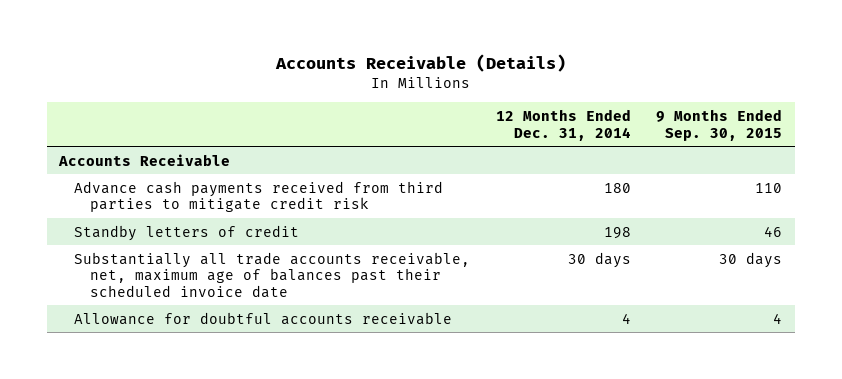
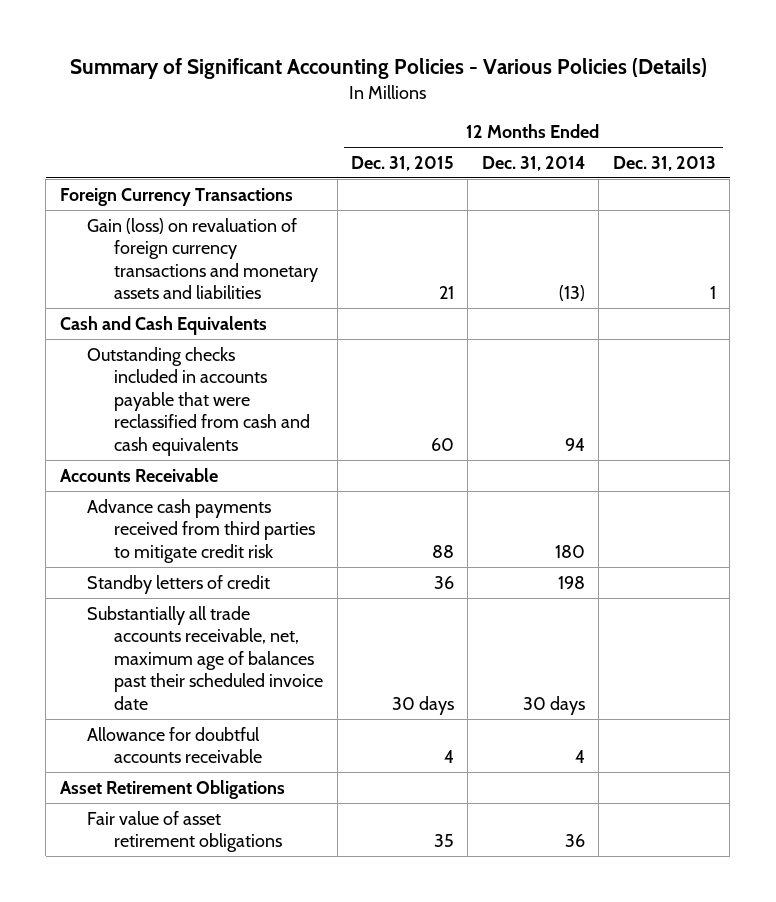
[274,53,566,72] Accounts Receivable (Details) -> [69,58,707,80] Summary of Significant Accounting Policies - Various Policies (Details)
[656,108,783,141] 9 Months Ended Sep. 30, 2015 -> none
none -> [351,155,455,171] Dec. 31, 2015
none -> [612,155,716,171] Dec. 31, 2013
none -> [59,187,293,206] Foreign Currency Transactions
none -> [86,217,319,300] Gain (loss) on revaluation of foreign currency transactions and monetary assets and liabilities
none -> [59,315,267,335] Cash and Cash Equivalents
none -> [86,346,311,456] Outstanding checks included in accounts payable that were reclassified from cash and cash equivalents
none -> [59,779,285,799] Asset Retirement Obligations
none -> [86,810,283,853] Fair value of asset retirement obligations

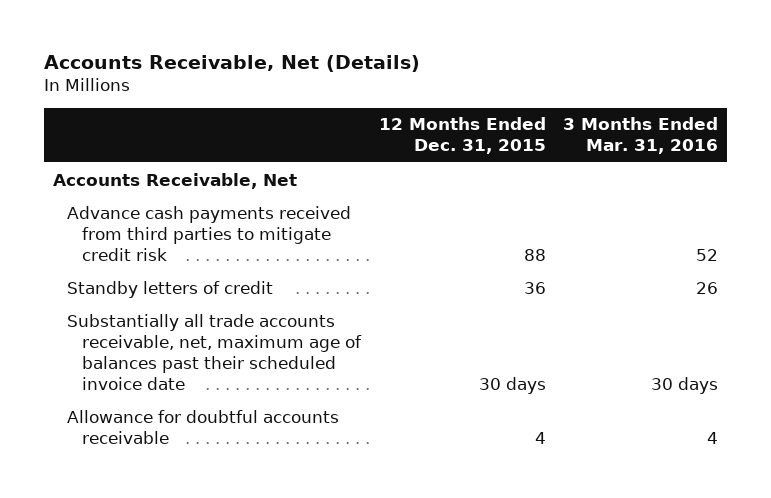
[69,58,707,80] Summary of Significant Accounting Policies - Various Policies (Details) -> [43,55,420,73] Accounts Receivable, Net (Details)
[481,155,585,171] Dec. 31, 2014 -> none
[612,155,716,171] Dec. 31, 2013 -> none
none -> [563,117,719,155] 3 Months Ended Mar. 31, 2016
[59,187,293,206] Foreign Currency Transactions -> none
[86,217,319,300] Gain (loss) on revaluation of foreign currency transactions and monetary assets and liabilities -> none
[59,315,267,335] Cash and Cash Equivalents -> none
[86,346,311,456] Outstanding checks included in accounts payable that were reclassified from cash and cash equivalents -> none
[59,467,218,482] Accounts Receivable -> [52,172,297,189] Accounts Receivable, Net
[59,779,285,799] Asset Retirement Obligations -> none
[86,810,283,853] Fair value of asset retirement obligations -> none

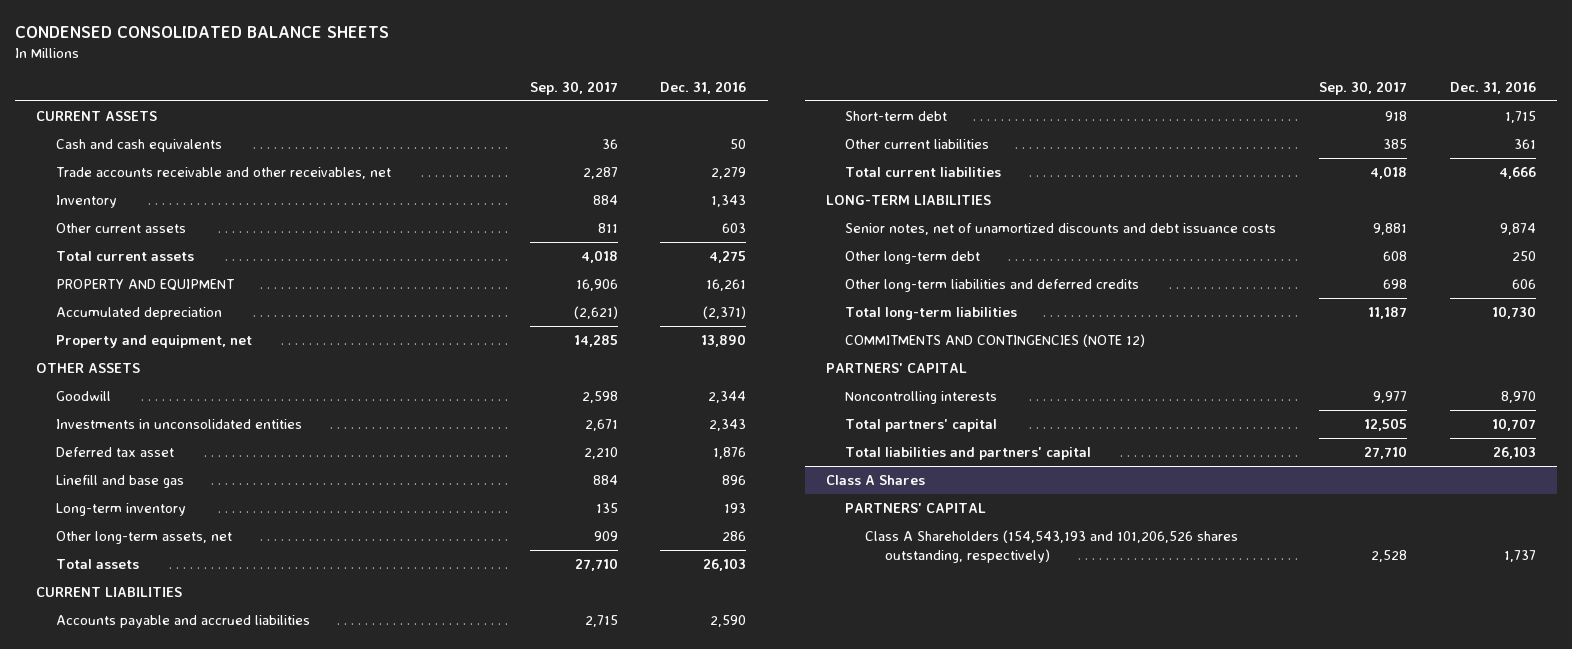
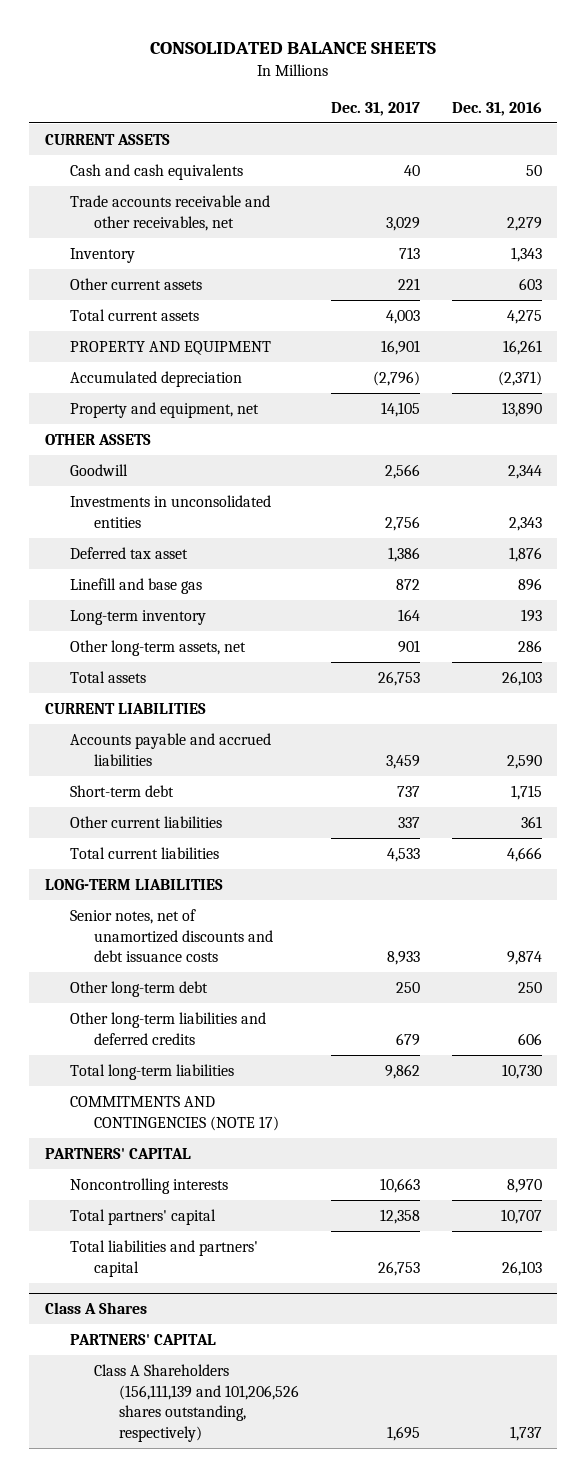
[15,25,390,38] CONDENSED CONSOLIDATED BALANCE SHEETS -> [150,41,437,54] CONSOLIDATED BALANCE SHEETS
[529,80,618,95] Sep. 30, 2017 -> none
none -> [331,101,421,116] Dec. 31, 2017
[845,334,1146,348] COMMITMENTS AND CONTINGENCIES (NOTE 12) -> [69,1095,280,1131] COMMITMENTS AND CONTINGENCIES (NOTE 17)
[865,530,1239,564] Class A Shareholders (154,543,193 and 101,206,526 shares outstanding, respectively) -> [94,1363,300,1443] Class A Shareholders (156,111,139 and 101,206,526 shares outstanding, respectively)

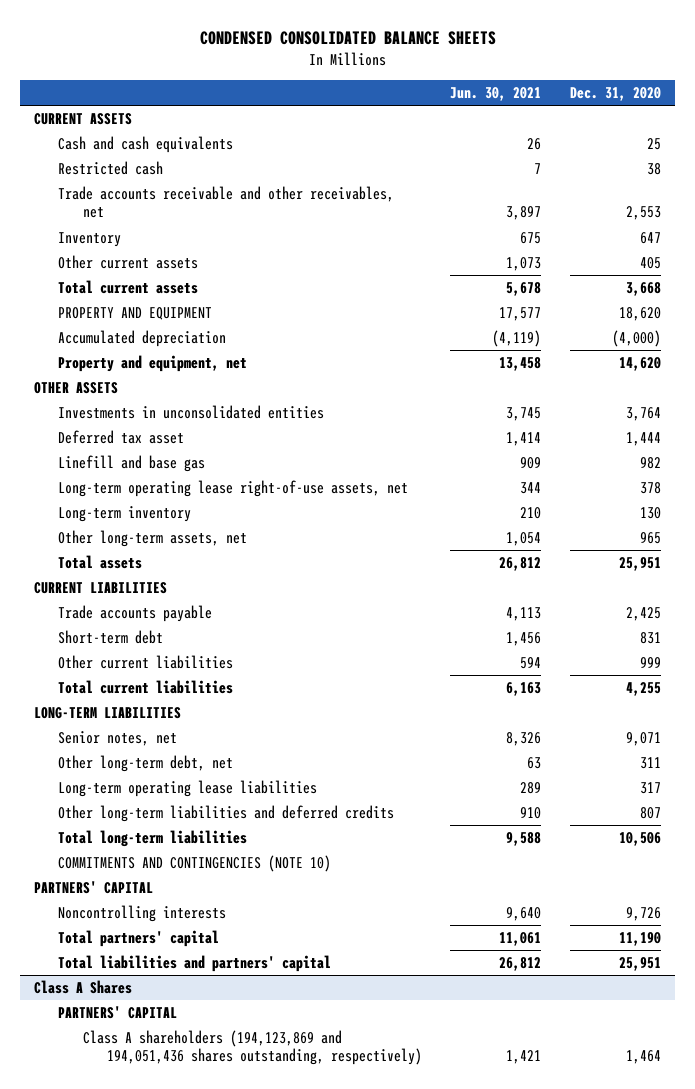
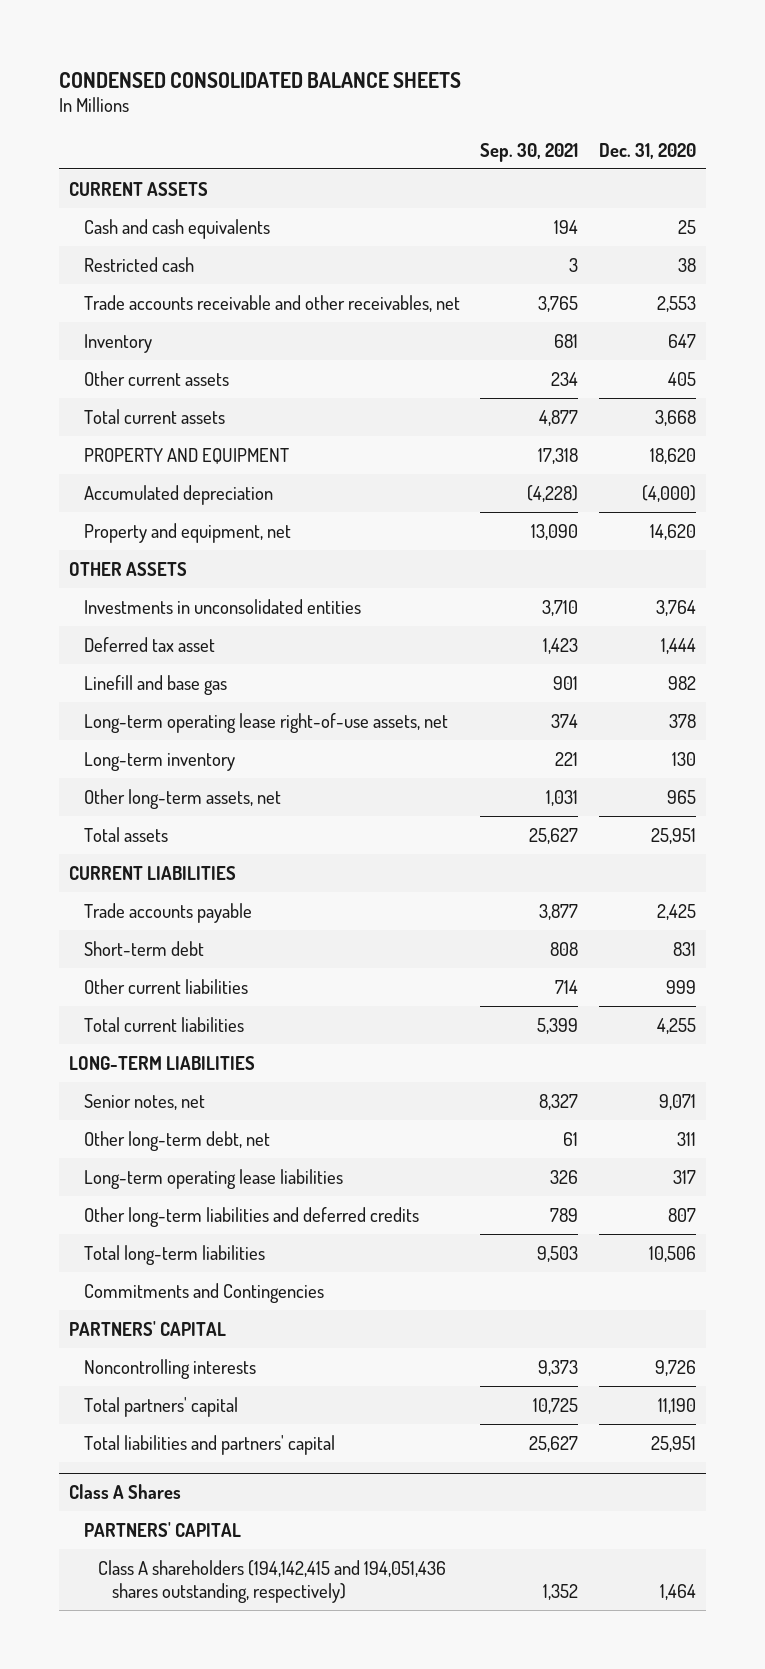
[450,87,542,102] Jun. 30, 2021 -> none
none -> [480,142,579,162] Sep. 30, 2021
[58,854,332,872] COMMITMENTS AND CONTINGENCIES (NOTE 10) -> [83,1282,324,1303] Commitments and Contingencies
[82,1029,422,1066] Class A shareholders (194,123,869 and 194,051,436 shares outstanding, respectively) -> [97,1559,446,1603] Class A shareholders (194,142,415 and 194,051,436 shares outstanding, respectively)

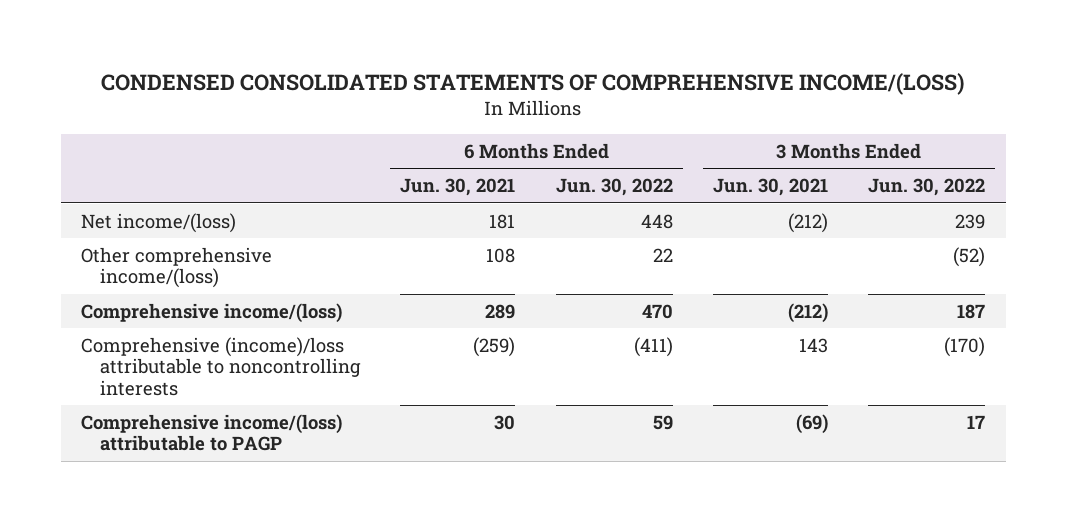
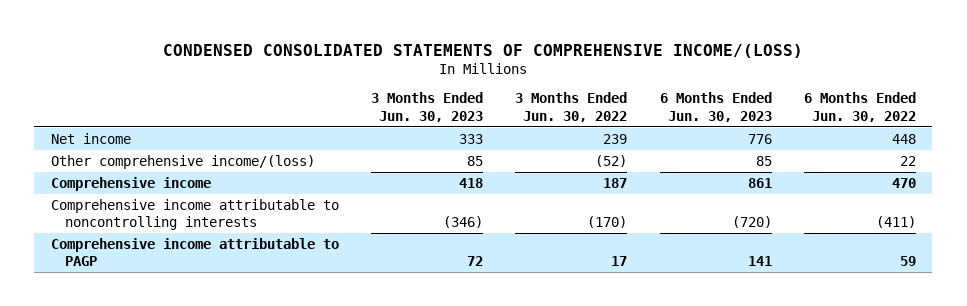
[400,178,516,197] Jun. 30, 2021 -> none
[713,178,829,197] Jun. 30, 2021 -> none
none -> [370,92,483,122] 3 Months Ended Jun. 30, 2023
none -> [659,92,772,122] 6 Months Ended Jun. 30, 2023
[81,212,237,233] Net income/(loss) -> [50,132,131,144] Net income
[81,302,343,323] Comprehensive income/(loss) -> [50,176,211,191] Comprehensive income
[81,336,362,397] Comprehensive (income)/loss attributable to noncontrolling interests -> [50,198,339,231] Comprehensive income attributable to noncontrolling interests
[81,413,343,452] Comprehensive income/(loss) attributable to PAGP -> [50,237,339,267] Comprehensive income attributable to PAGP

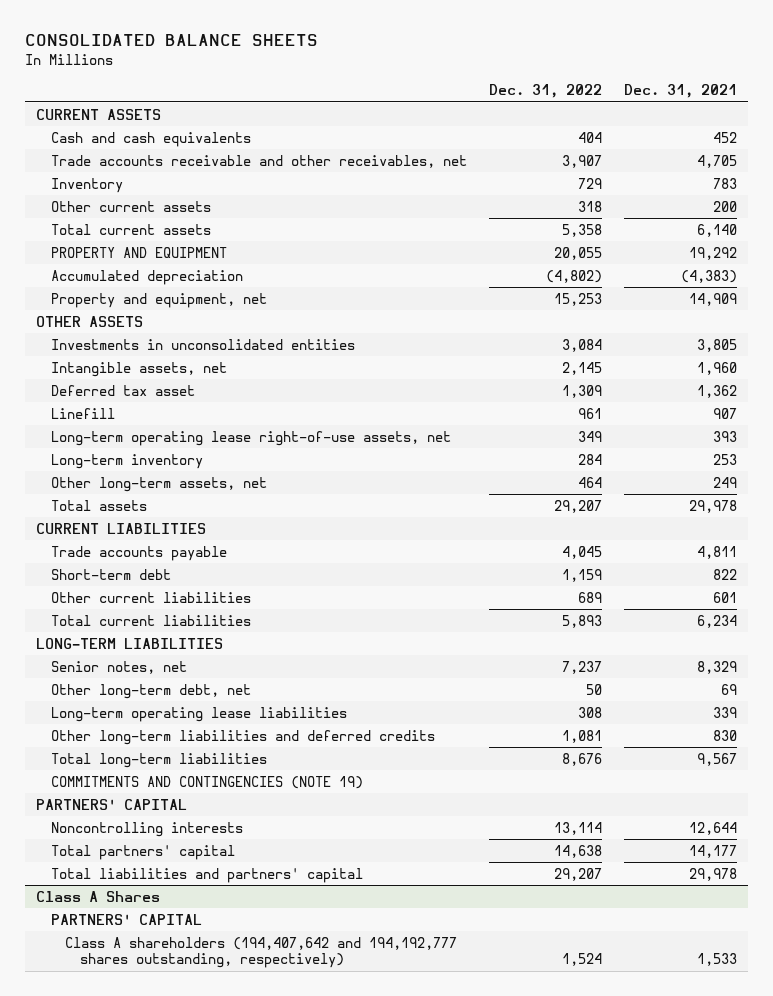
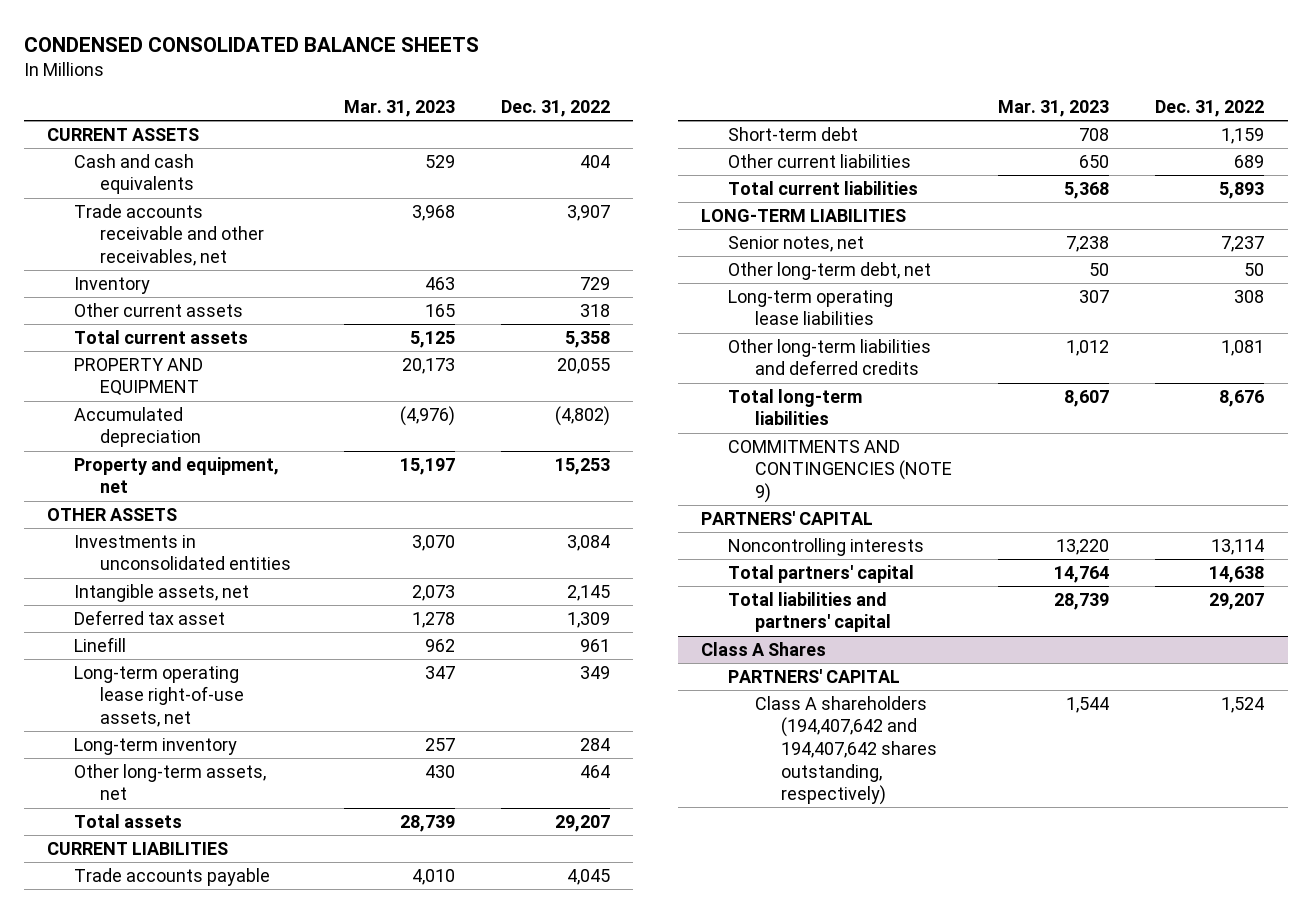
[24,34,318,47] CONSOLIDATED BALANCE SHEETS -> [23,36,479,52] CONDENSED CONSOLIDATED BALANCE SHEETS
[623,84,737,99] Dec. 31, 2021 -> none
none -> [343,100,455,118] Mar. 31, 2023
[50,775,363,789] COMMITMENTS AND CONTINGENCIES (NOTE 19) -> [727,439,952,503] COMMITMENTS AND CONTINGENCIES (NOTE 9)
[65,936,458,969] Class A shareholders (194,407,642 and 194,192,777 shares outstanding, respectively) -> [754,695,938,806] Class A shareholders (194,407,642 and 194,407,642 shares outstanding, respectively)

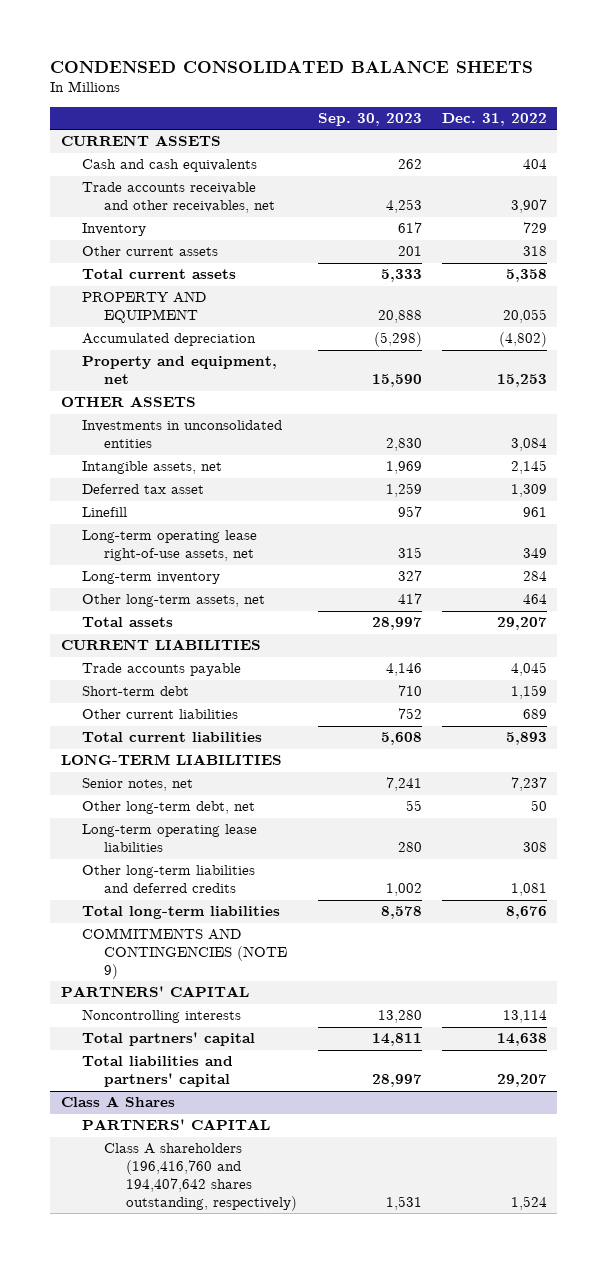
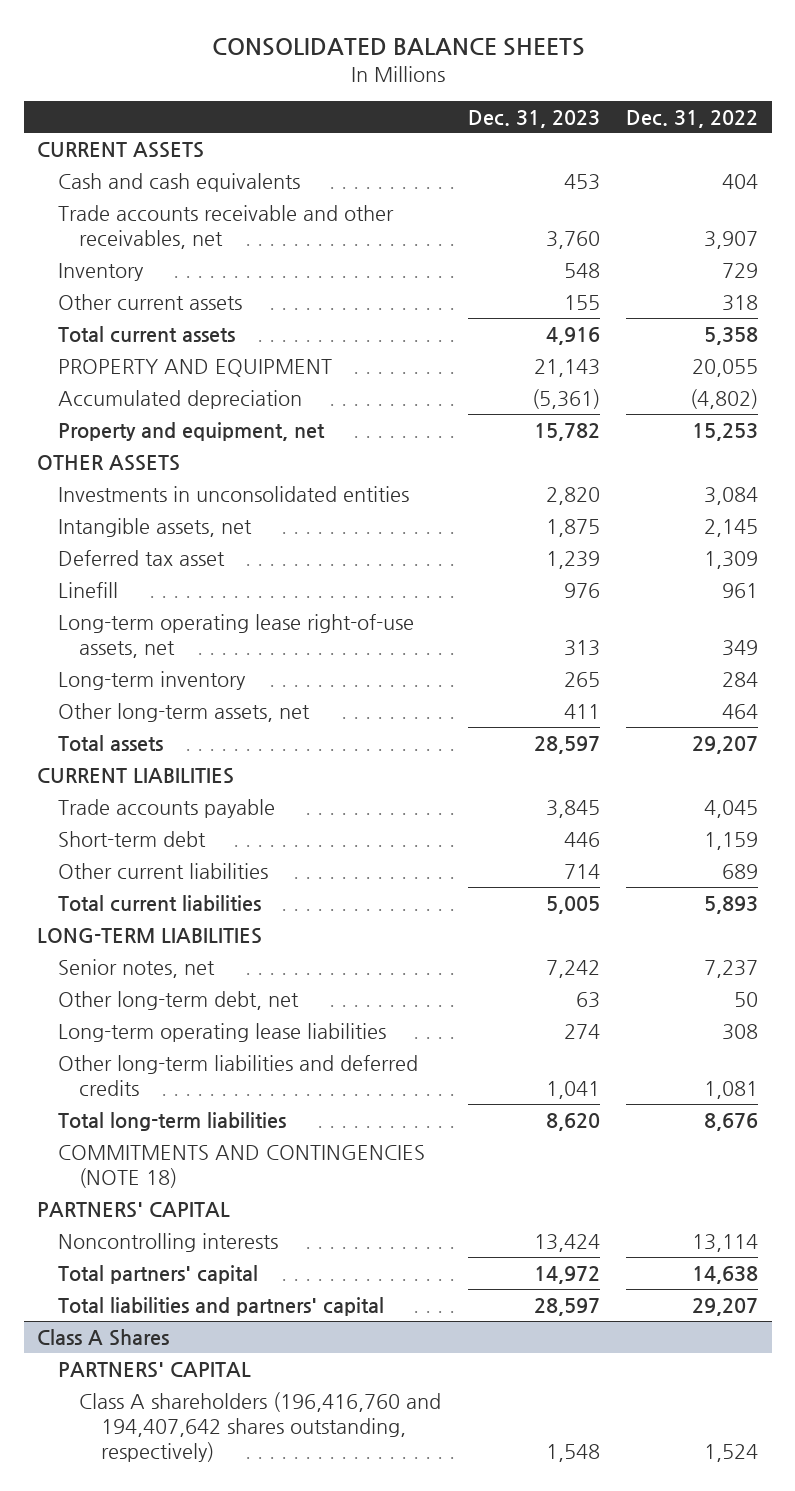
[50,60,534,73] CONDENSED CONSOLIDATED BALANCE SHEETS -> [211,38,585,57] CONSOLIDATED BALANCE SHEETS
[317,113,422,127] Sep. 30, 2023 -> none
none -> [467,109,600,128] Dec. 31, 2023
[82,928,288,979] COMMITMENTS AND CONTINGENCIES (NOTE 9) -> [58,1144,426,1189] COMMITMENTS AND CONTINGENCIES (NOTE 18)

